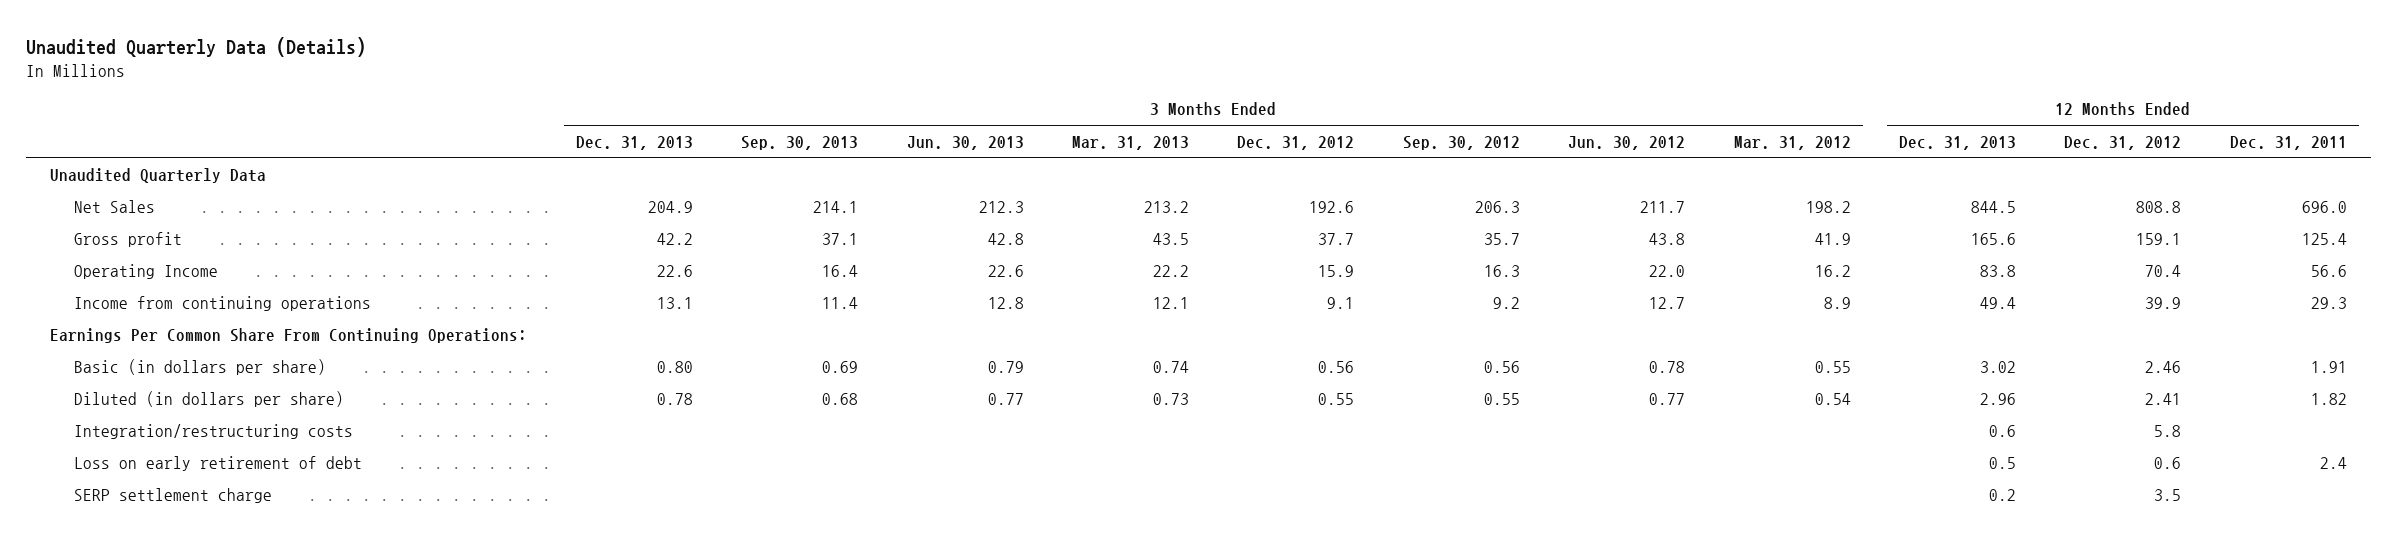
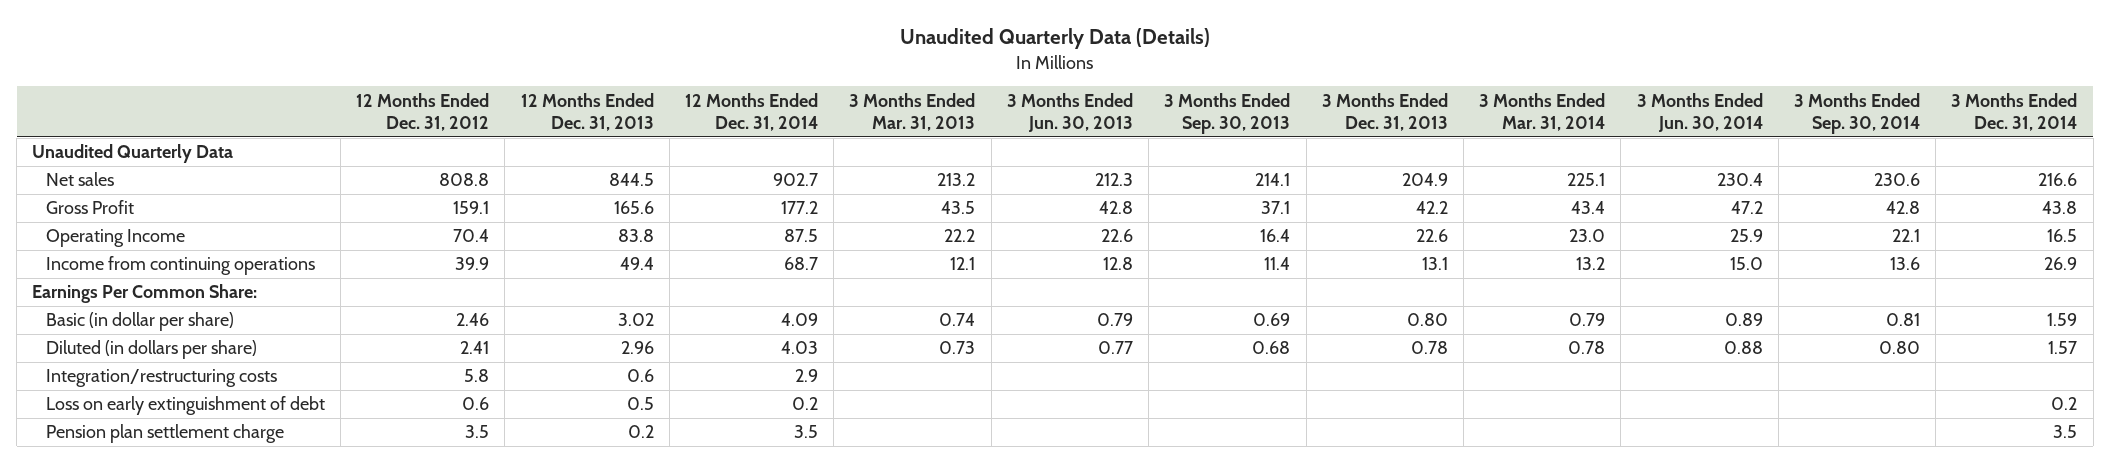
[1237,135,1355,150] Dec. 31, 2012 -> none
[1402,135,1520,150] Sep. 30, 2012 -> none
[1568,135,1686,150] Jun. 30, 2012 -> none
[1733,135,1851,150] Mar. 31, 2012 -> none
[2229,135,2347,150] Dec. 31, 2011 -> none
none -> [685,92,819,132] 12 Months Ended Dec. 31, 2014
none -> [1479,92,1606,132] 3 Months Ended Mar. 31, 2014
none -> [1636,92,1763,133] 3 Months Ended Jun. 30, 2014
none -> [1793,92,1920,135] 3 Months Ended Sep. 30, 2014
none -> [1951,92,2078,132] 3 Months Ended Dec. 31, 2014
[74,199,156,213] Net Sales -> [45,172,114,187] Net sales
[74,231,183,247] Gross profit -> [45,200,134,215] Gross Profit
[50,327,528,343] Earnings Per Common Share From Continuing Operations: -> [32,284,258,304] Earnings Per Common Share:
[74,358,327,375] Basic (in dollars per share) -> [45,312,234,332] Basic (in dollar per share)
[74,455,363,471] Loss on early retirement of debt -> [45,396,325,416] Loss on early extinguishment of debt
[74,487,273,503] SERP settlement charge -> [45,424,284,444] Pension plan settlement charge

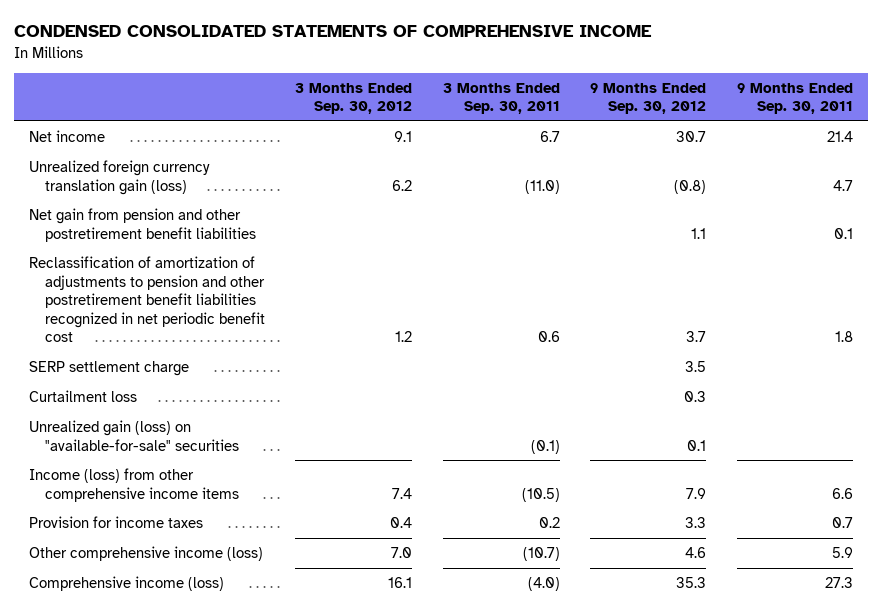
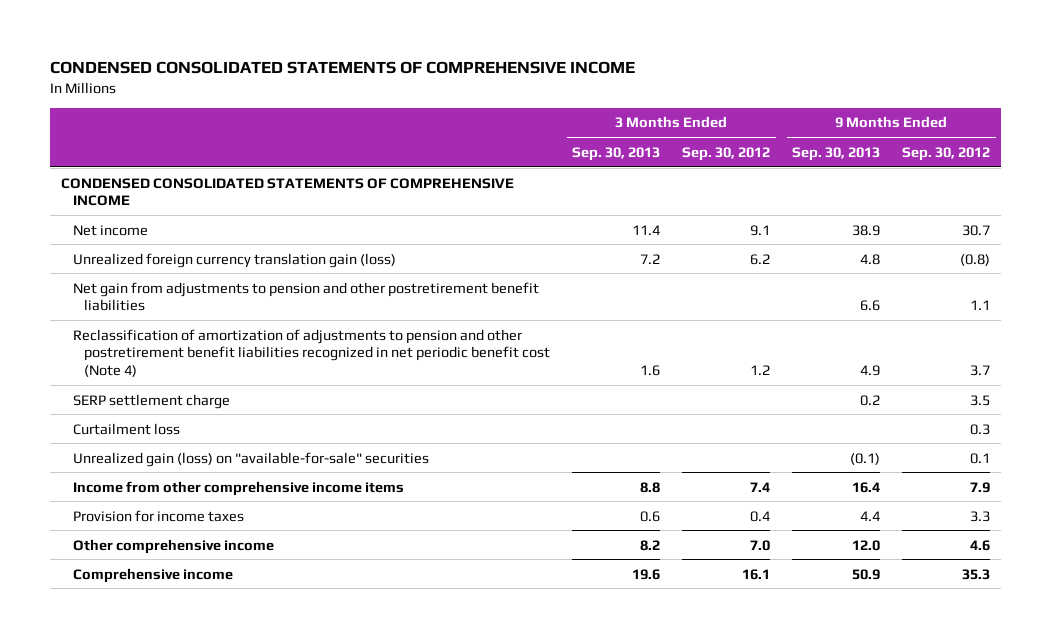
[442,82,560,115] 3 Months Ended Sep. 30, 2011 -> none
[736,82,853,115] 9 Months Ended Sep. 30, 2011 -> none
none -> [572,146,661,161] Sep. 30, 2013
none -> [792,146,881,161] Sep. 30, 2013
none -> [61,177,515,207] CONDENSED CONSOLIDATED STATEMENTS OF COMPREHENSIVE INCOME
[29,208,256,242] Net gain from pension and other postretirement benefit liabilities -> [72,281,539,312] Net gain from adjustments to pension and other postretirement benefit liabilities
[29,256,265,343] Reclassification of amortization of adjustments to pension and other postretirement benefit liabilities recognized in net periodic benefit cost -> [72,328,551,378] Reclassification of amortization of adjustments to pension and other postretirement benefit liabilities recognized in net periodic benefit cost (Note 4)
[29,468,239,502] Income (loss) from other comprehensive income items -> [72,480,404,496] Income from other comprehensive income items
[29,546,264,562] Other comprehensive income (loss) -> [72,538,274,554] Other comprehensive income
[29,576,225,592] Comprehensive income (loss) -> [72,567,233,583] Comprehensive income

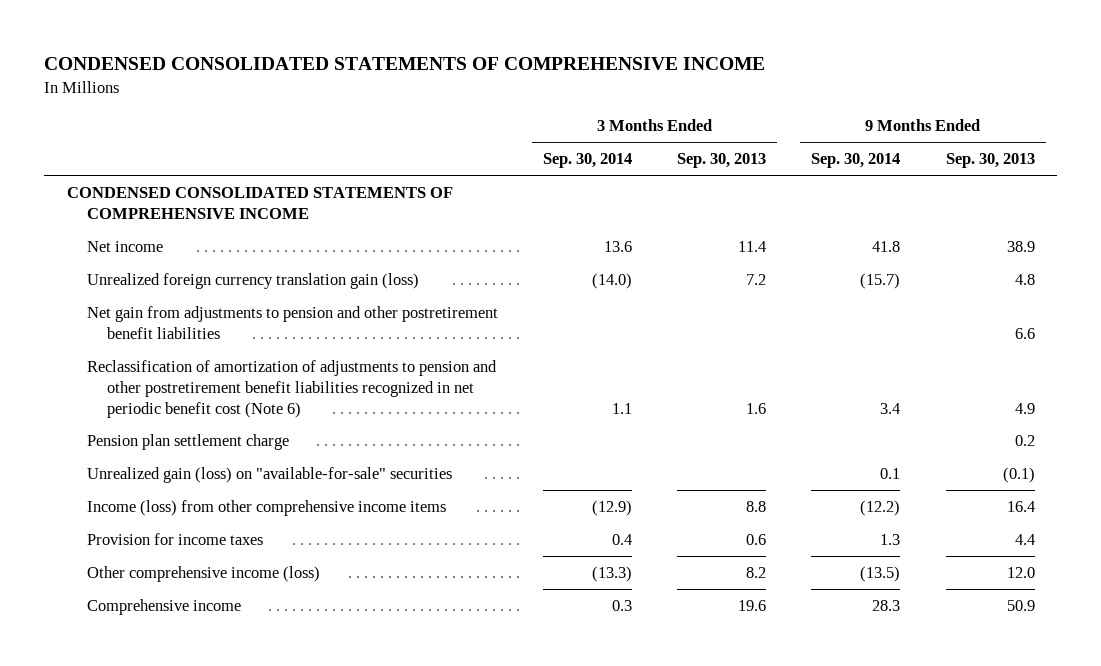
[682,146,771,161] Sep. 30, 2012 -> none
[902,146,991,161] Sep. 30, 2012 -> none
none -> [543,153,633,169] Sep. 30, 2014
none -> [811,153,901,169] Sep. 30, 2014
[72,422,180,435] Curtailment loss -> none
[72,328,551,378] Reclassification of amortization of adjustments to pension and other postretirement benefit liabilities recognized in net periodic benefit cost (Note 4) -> [86,359,497,418] Reclassification of amortization of adjustments to pension and other postretirement benefit liabilities recognized in net periodic benefit cost (Note 6)
[72,393,230,409] SERP settlement charge -> [86,433,289,450] Pension plan settlement charge
[72,480,404,496] Income from other comprehensive income items -> [86,499,446,516] Income (loss) from other comprehensive income items
[72,538,274,554] Other comprehensive income -> [86,565,320,582] Other comprehensive income (loss)

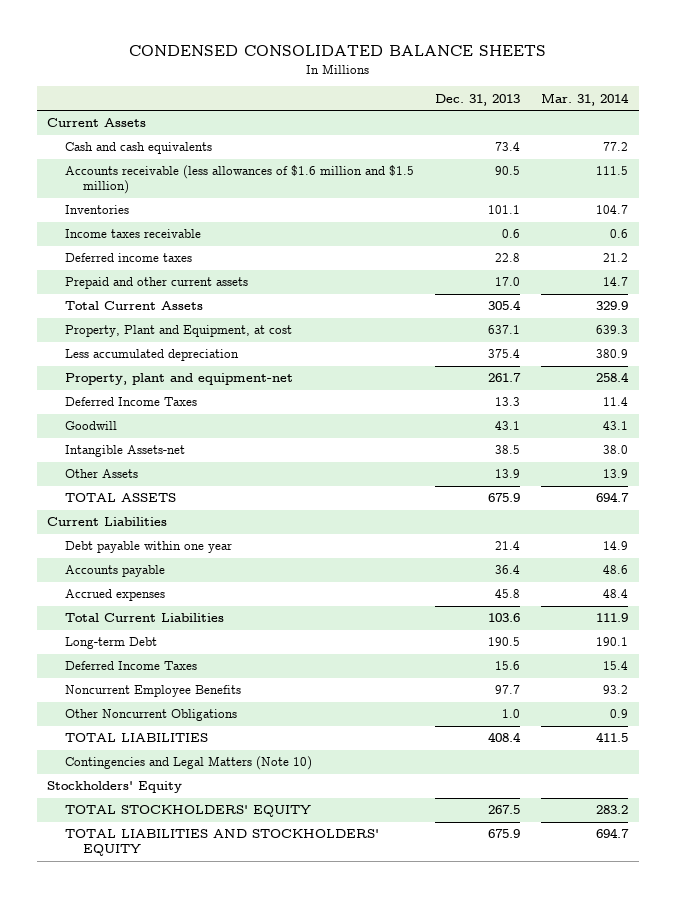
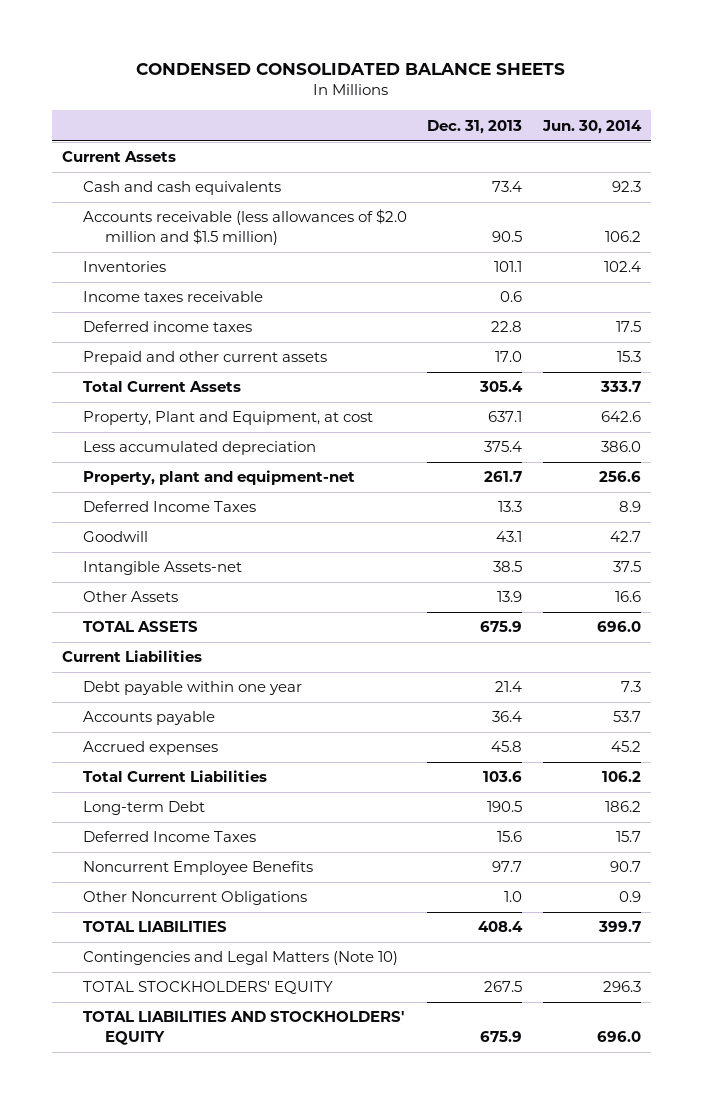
[541,92,630,106] Mar. 31, 2014 -> none
none -> [541,119,642,134] Jun. 30, 2014
[65,165,415,195] Accounts receivable (less allowances of $1.6 million and $1.5 million) -> [83,209,408,245] Accounts receivable (less allowances of $2.0 million and $1.5 million)
[47,781,183,794] Stockholders' Equity -> none

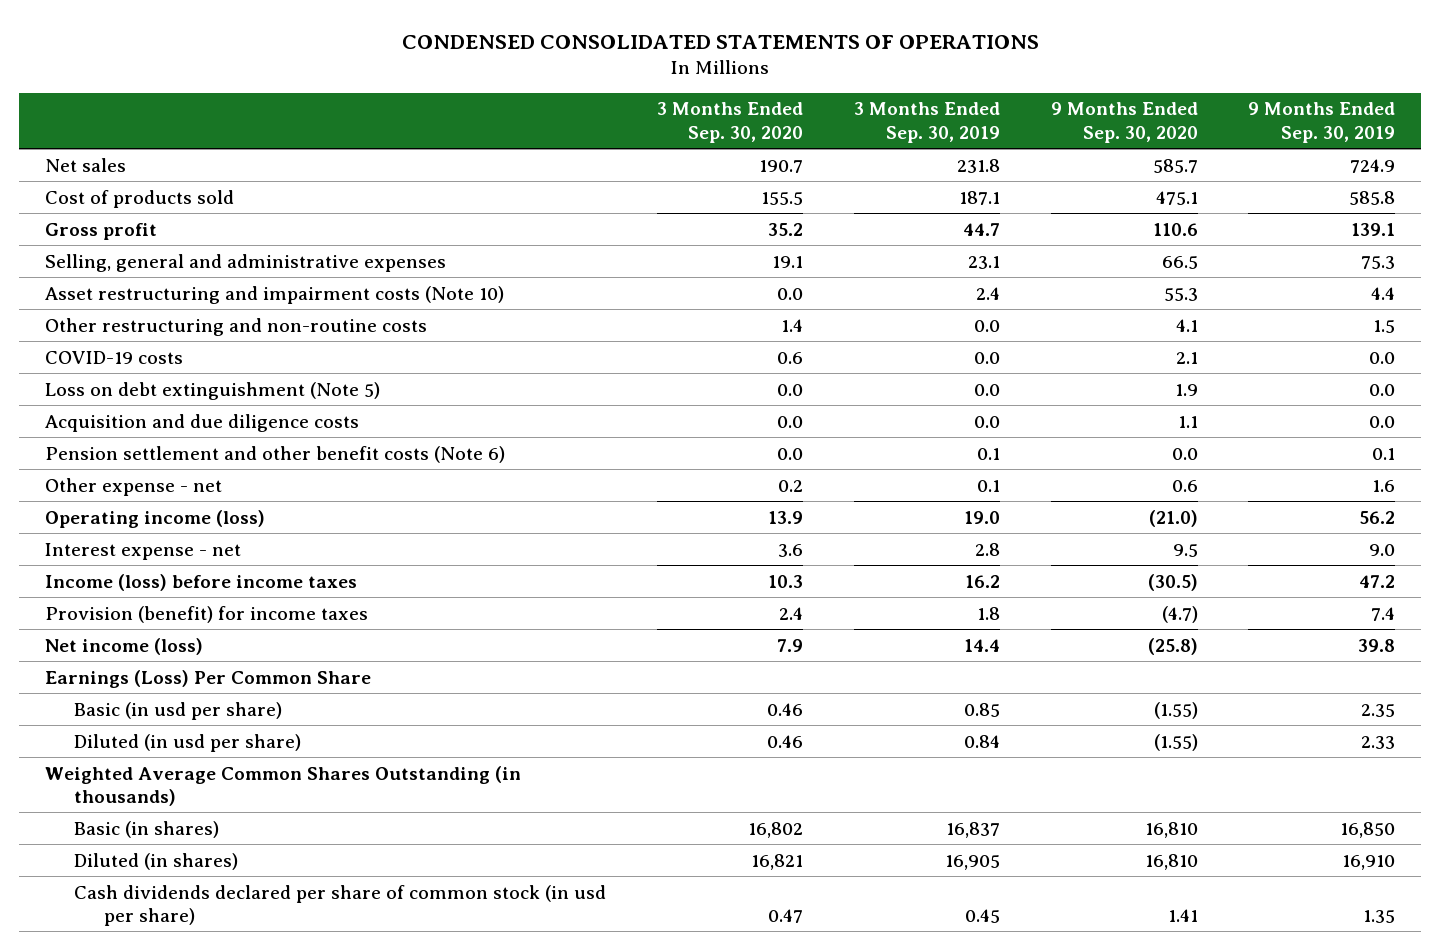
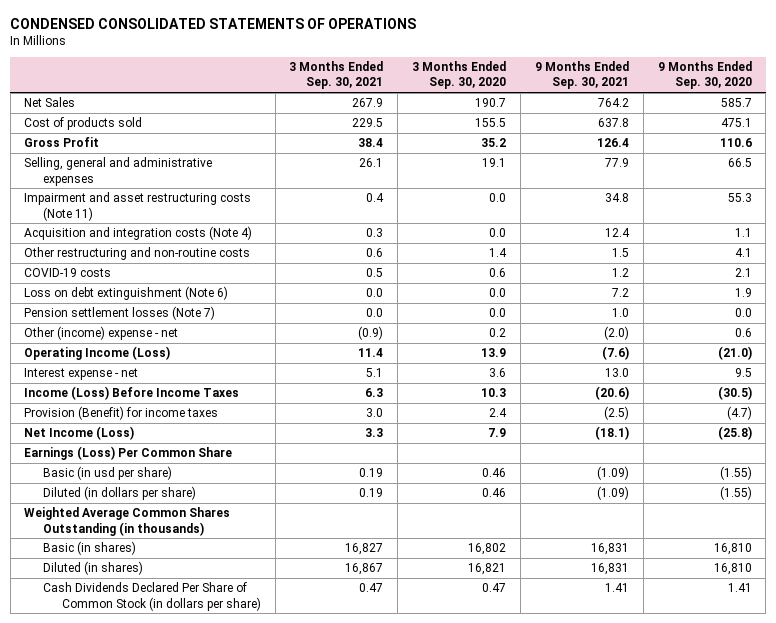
[853,102,1000,143] 3 Months Ended Sep. 30, 2019 -> none
[1248,102,1396,143] 9 Months Ended Sep. 30, 2019 -> none
none -> [289,61,384,90] 3 Months Ended Sep. 30, 2021
none -> [534,61,629,90] 9 Months Ended Sep. 30, 2021
[44,157,126,172] Net sales -> [24,97,76,108] Net Sales
[44,222,157,240] Gross profit -> [24,137,100,148] Gross Profit
[44,285,504,304] Asset restructuring and impairment costs (Note 10) -> [24,192,252,221] Impairment and asset restructuring costs (Note 11)
none -> [24,226,253,241] Acquisition and integration costs (Note 4)
[44,413,359,432] Acquisition and due diligence costs -> none
[44,381,380,400] Loss on debt extinguishment (Note 5) -> [24,286,229,301] Loss on debt extinguishment (Note 6)
[44,445,505,463] Pension settlement and other benefit costs (Note 6) -> [24,306,216,321] Pension settlement losses (Note 7)
[44,477,222,496] Other expense - net -> [24,326,179,341] Other (income) expense - net
[44,509,265,528] Operating income (loss) -> [24,346,171,361] Operating Income (Loss)
[44,573,357,591] Income (loss) before income taxes -> [24,386,240,401] Income (Loss) Before Income Taxes
[44,605,368,623] Provision (benefit) for income taxes -> [24,406,219,421] Provision (Benefit) for income taxes
[44,637,203,655] Net income (loss) -> [24,426,135,441] Net Income (Loss)
[74,733,302,752] Diluted (in usd per share) -> [43,486,197,501] Diluted (in dollars per share)
[74,884,607,926] Cash dividends declared per share of common stock (in usd per share) -> [43,582,261,611] Cash Dividends Declared Per Share of Common Stock (in dollars per share)

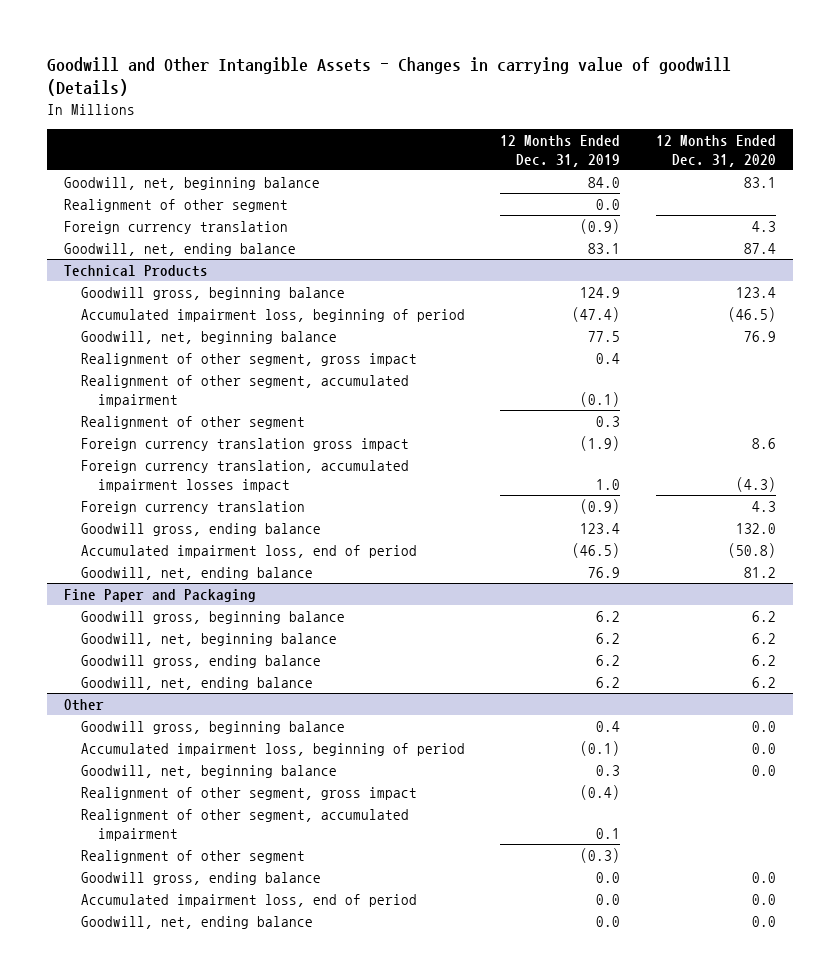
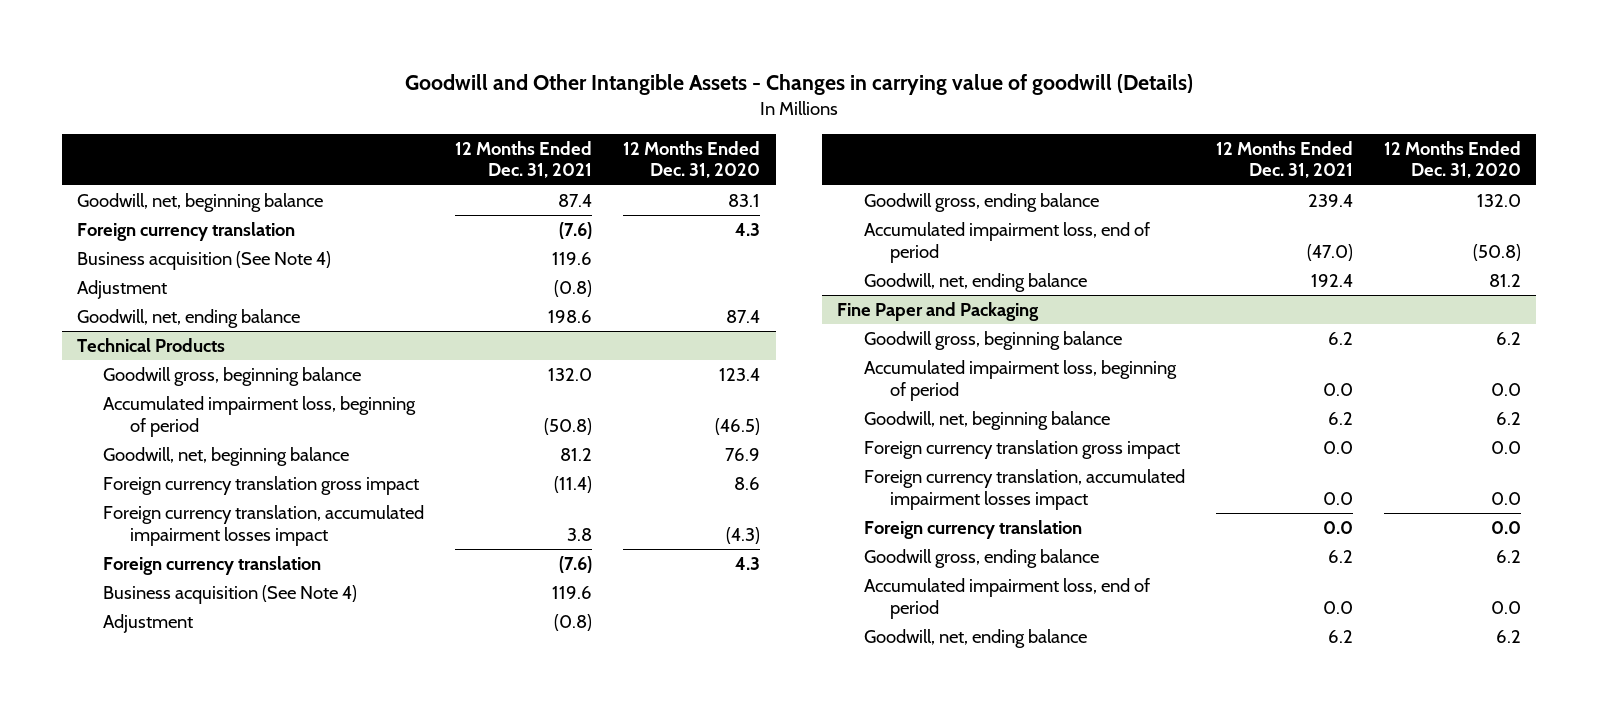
[500,135,621,167] 12 Months Ended Dec. 31, 2019 -> none
none -> [455,141,593,179] 12 Months Ended Dec. 31, 2021
[64,199,289,213] Realignment of other segment -> none
none -> [77,251,332,271] Business acquisition (See Note 4)
none -> [77,280,168,300] Adjustment
[81,353,418,367] Realignment of other segment, gross impact -> none
[81,375,410,407] Realignment of other segment, accumulated impairment -> none
[81,416,306,430] Realignment of other segment -> none
none -> [103,585,358,605] Business acquisition (See Note 4)
none -> [103,614,194,634] Adjustment
none -> [863,360,1177,401] Accumulated impairment loss, beginning of period
none -> [863,440,1180,460] Foreign currency translation gross impact
none -> [863,469,1185,510] Foreign currency translation, accumulated impairment losses impact
none -> [863,520,1082,540] Foreign currency translation
[64,699,105,712] Other -> none
[81,721,346,735] Goodwill gross, beginning balance -> none
[81,743,466,757] Accumulated impairment loss, beginning of period -> none
[81,765,338,779] Goodwill, net, beginning balance -> none
[81,787,418,801] Realignment of other segment, gross impact -> none
[81,809,410,841] Realignment of other segment, accumulated impairment -> none
[81,850,306,864] Realignment of other segment -> none
[81,872,322,886] Goodwill gross, ending balance -> none
[81,916,314,930] Goodwill, net, ending balance -> none
[81,677,314,691] Goodwill, net, ending balance -> [863,629,1087,649] Goodwill, net, ending balance

